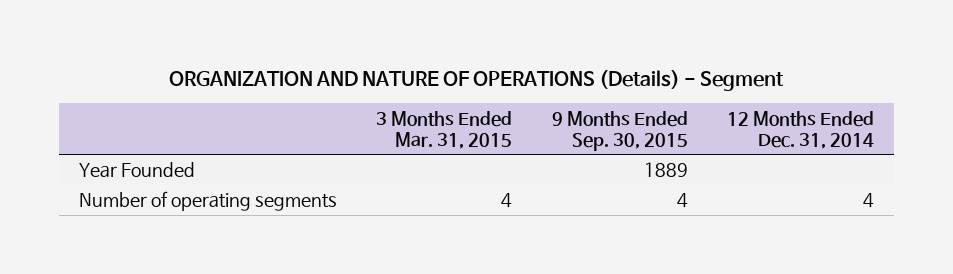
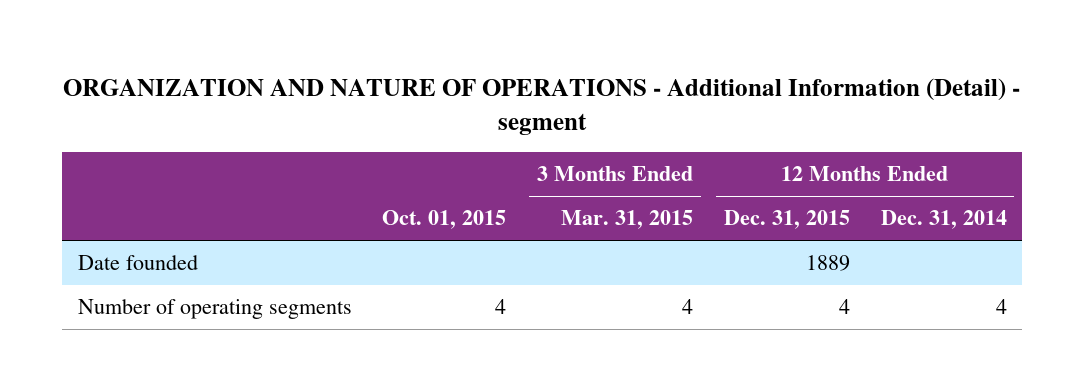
[169,70,785,92] ORGANIZATION AND NATURE OF OPERATIONS (Details) - Segment -> [63,78,1021,136] ORGANIZATION AND NATURE OF OPERATIONS - Additional Information (Detail) - segment
[551,110,688,151] 9 Months Ended Sep. 30, 2015 -> none
none -> [382,210,507,230] Oct. 01, 2015
none -> [723,210,850,230] Dec. 31, 2015
[78,162,195,179] Year Founded -> [77,255,198,271] Date founded

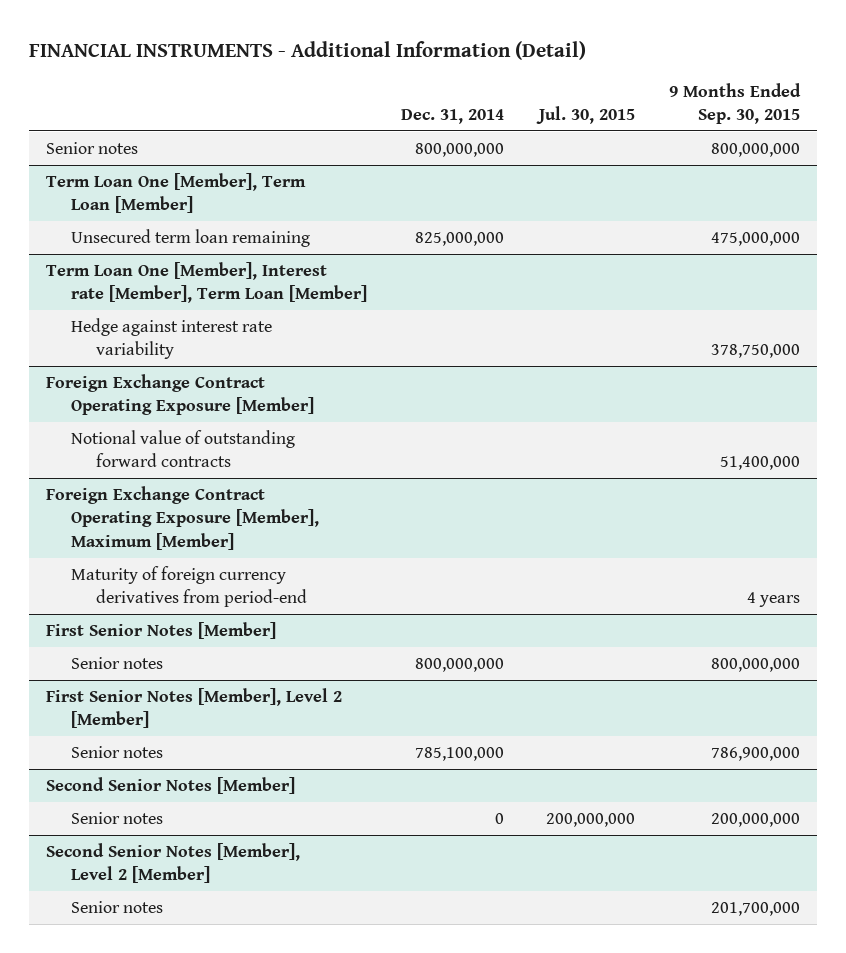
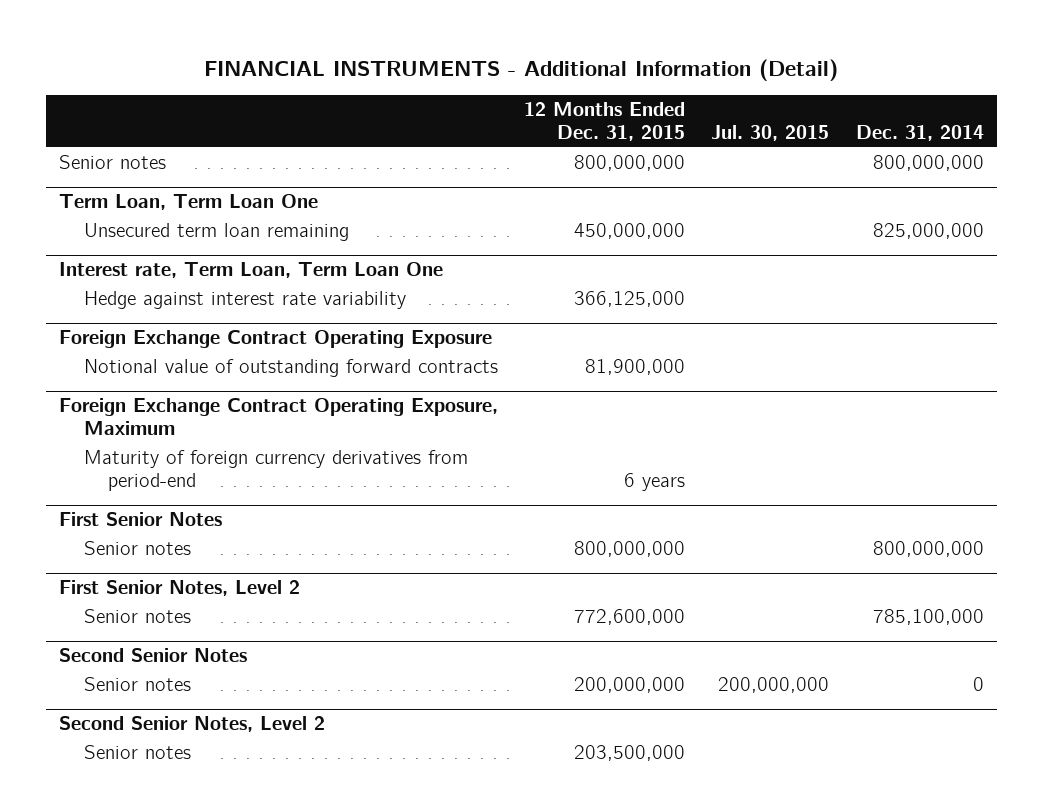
[669,82,802,124] 9 Months Ended Sep. 30, 2015 -> none
none -> [524,102,686,142] 12 Months Ended Dec. 31, 2015
[46,173,307,214] Term Loan One [Member], Term Loan [Member] -> [59,194,319,211] Term Loan, Term Loan One
[46,262,367,304] Term Loan One [Member], Interest rate [Member], Term Loan [Member] -> [59,262,444,279] Interest rate, Term Loan, Term Loan One
[46,374,314,416] Foreign Exchange Contract Operating Exposure [Member] -> [59,330,493,349] Foreign Exchange Contract Operating Exposure
[46,486,319,550] Foreign Exchange Contract Operating Exposure [Member], Maximum [Member] -> [59,398,499,436] Foreign Exchange Contract Operating Exposure, Maximum
[46,622,277,640] First Senior Notes [Member] -> [59,512,223,527] First Senior Notes
[46,688,343,729] First Senior Notes [Member], Level 2 [Member] -> [59,580,301,597] First Senior Notes, Level 2
[46,777,296,795] Second Senior Notes [Member] -> [59,648,248,663] Second Senior Notes
[46,843,301,884] Second Senior Notes [Member], Level 2 [Member] -> [59,716,326,733] Second Senior Notes, Level 2

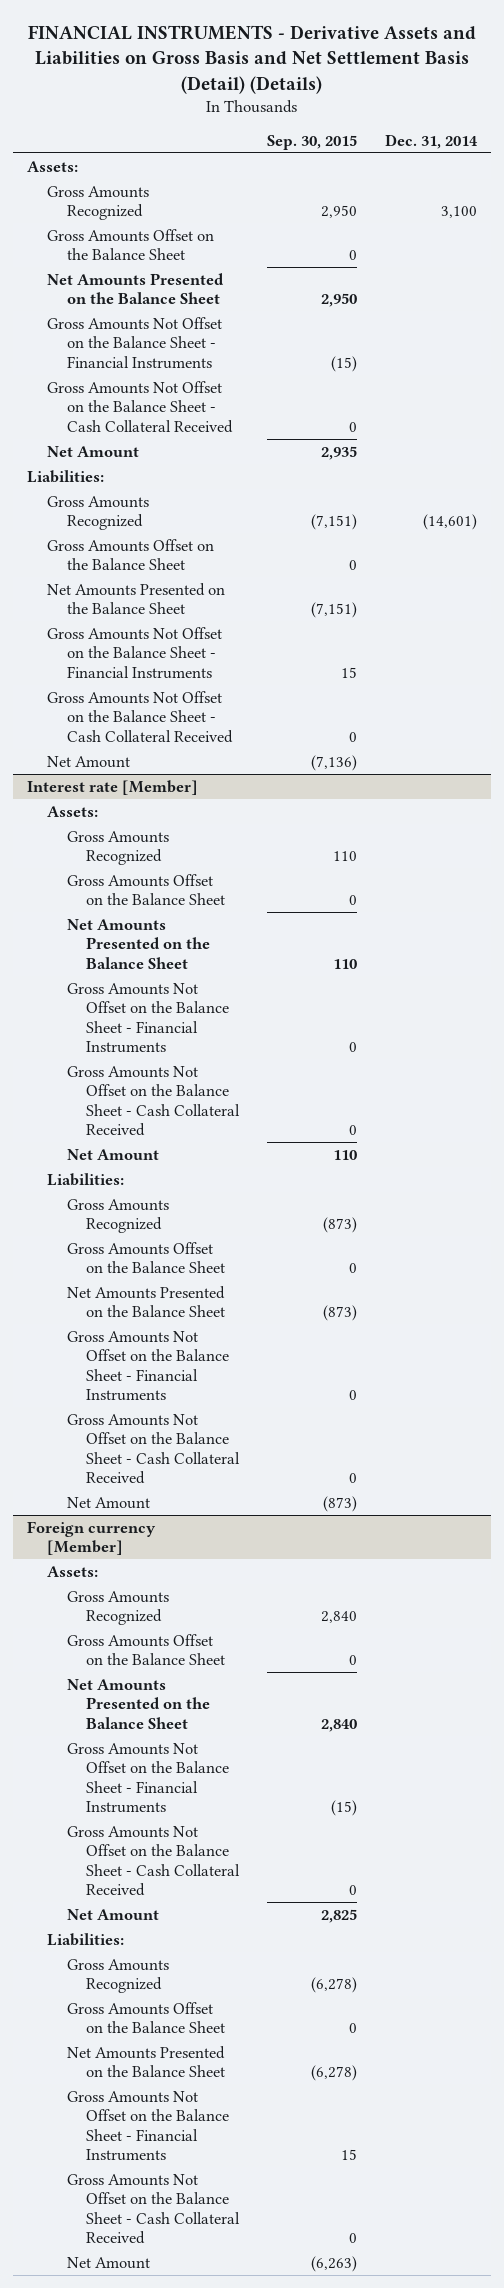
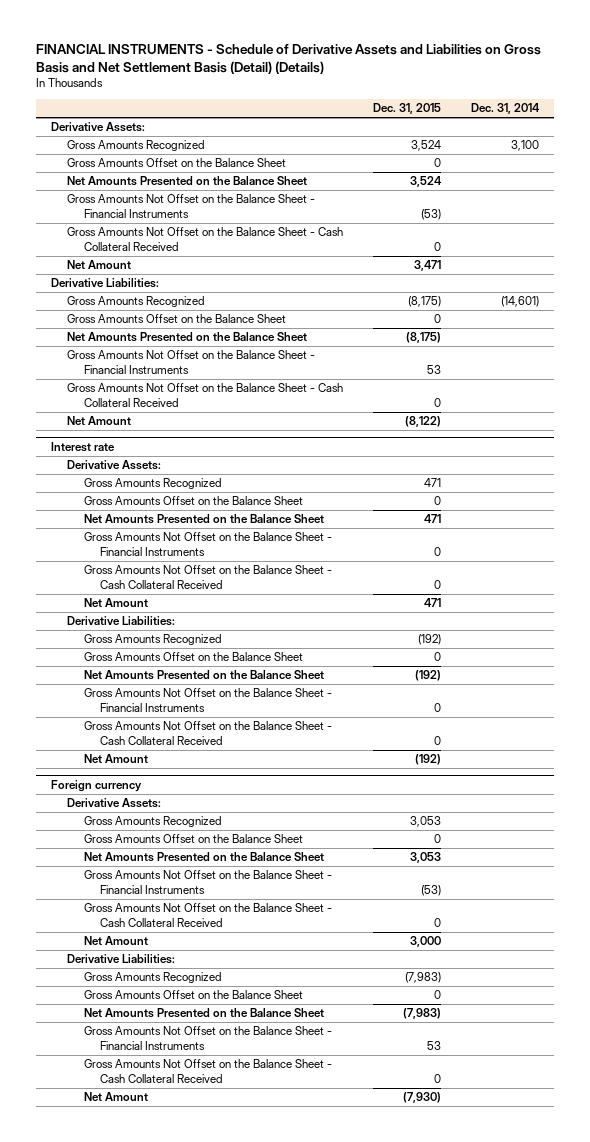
[28,24,477,94] FINANCIAL INSTRUMENTS - Derivative Assets and Liabilities on Gross Basis and Net Settlement Basis (Detail) (Details) -> [35,43,541,74] FINANCIAL INSTRUMENTS - Schedule of Derivative Assets and Liabilities on Gross Basis and Net Settlement Basis (Detail) (Details)
[267,134,358,150] Sep. 30, 2015 -> none
none -> [373,103,442,115] Dec. 31, 2015
[27,160,79,172] Assets: -> [50,122,145,133] Derivative Assets:
[27,469,105,483] Liabilities: -> [50,278,159,289] Derivative Liabilities:
[27,779,199,795] Interest rate [Member] -> [50,441,115,452] Interest rate
[47,805,99,817] Assets: -> [67,460,162,471] Derivative Assets:
[47,1172,125,1186] Liabilities: -> [67,616,176,627] Derivative Liabilities:
[27,1520,157,1556] Foreign currency [Member] -> [50,779,142,792] Foreign currency
[47,1565,99,1577] Assets: -> [67,798,162,809] Derivative Assets:
[47,1932,125,1946] Liabilities: -> [67,954,176,965] Derivative Liabilities:

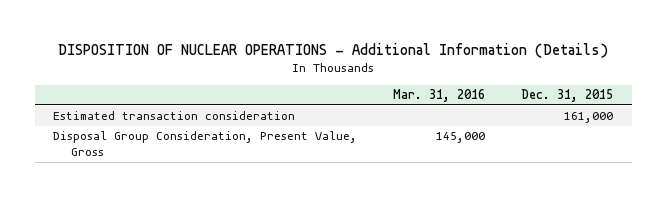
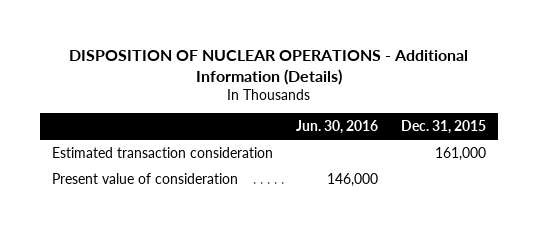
[393,89,486,103] Mar. 31, 2016 -> none
none -> [295,120,378,135] Jun. 30, 2016
[53,131,358,157] Disposal Group Consideration, Present Value, Gross -> [51,172,238,184] Present value of consideration

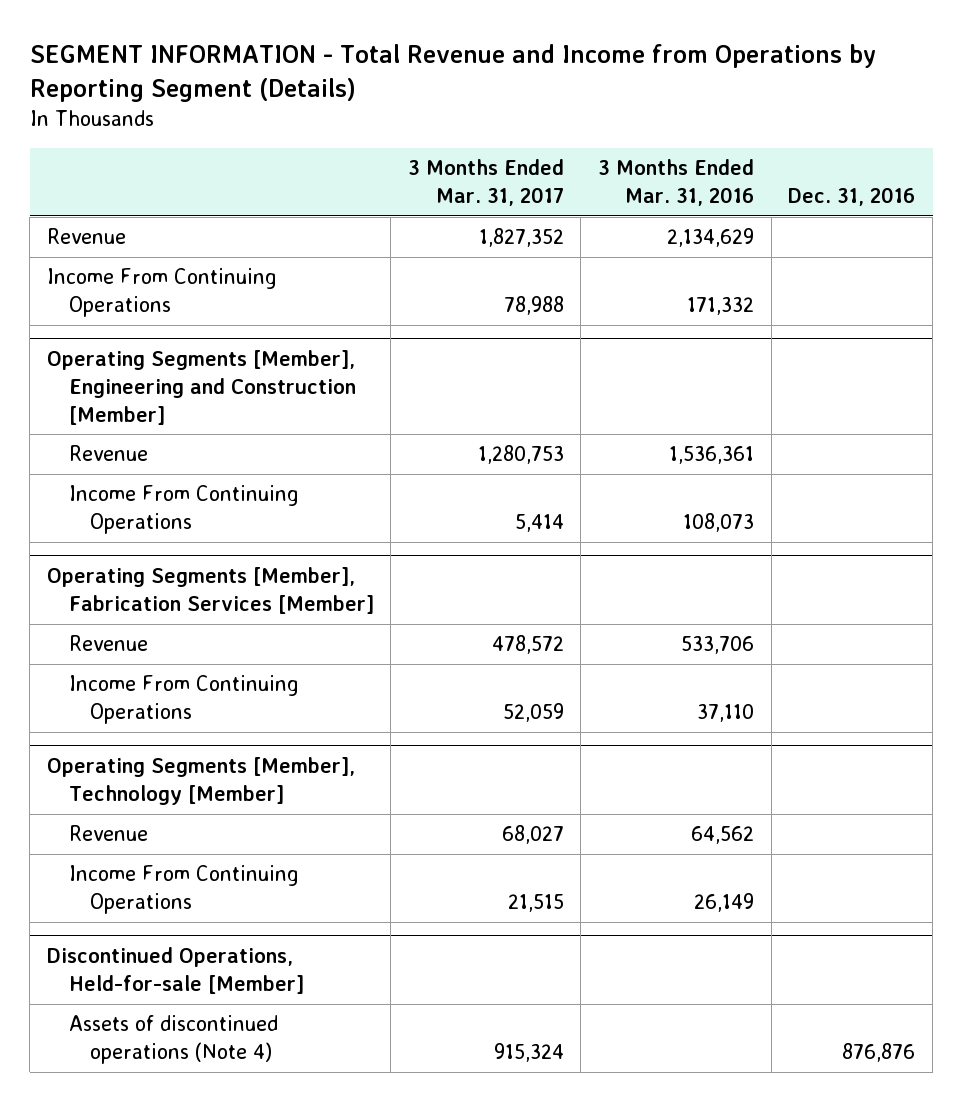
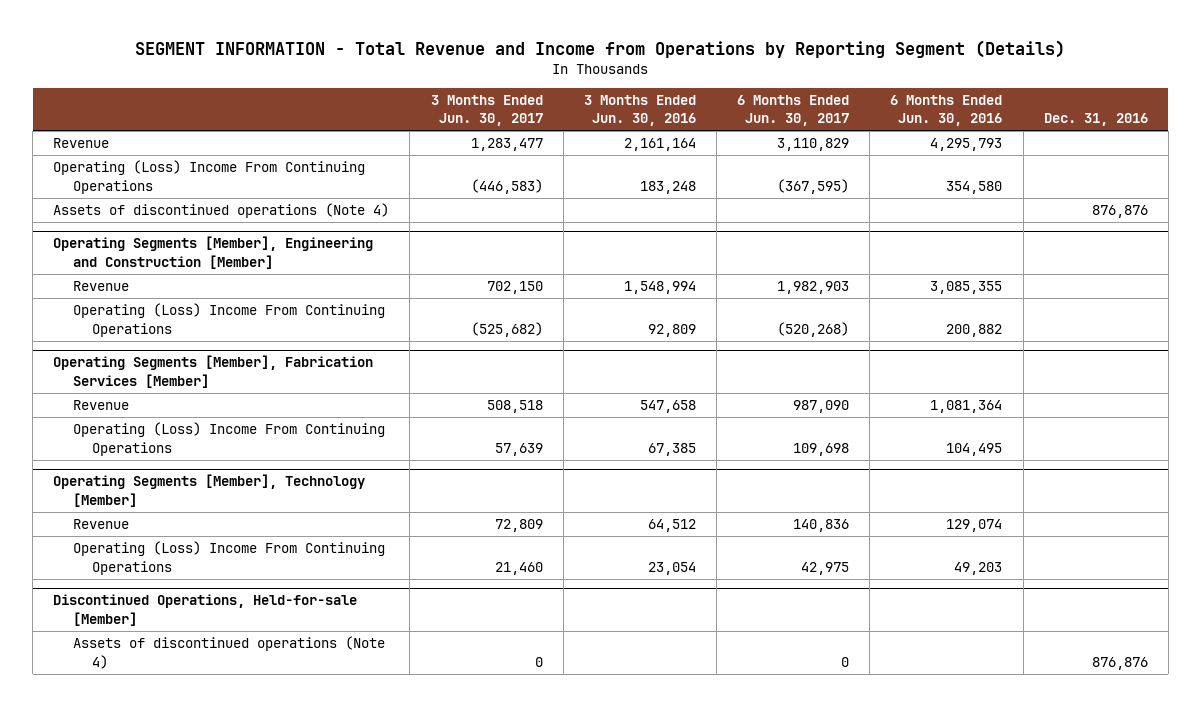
[407,159,564,207] 3 Months Ended Mar. 31, 2017 -> none
[598,159,755,207] 3 Months Ended Mar. 31, 2016 -> none
none -> [430,95,543,127] 3 Months Ended Jun. 30, 2017
none -> [583,95,696,127] 3 Months Ended Jun. 30, 2016
none -> [737,95,850,127] 6 Months Ended Jun. 30, 2017
none -> [890,95,1003,127] 6 Months Ended Jun. 30, 2016
[46,268,277,318] Income From Continuing Operations -> [53,160,366,194] Operating (Loss) Income From Continuing Operations
none -> [53,203,390,219] Assets of discontinued operations (Note 4)
[68,485,299,535] Income From Continuing Operations -> [72,303,385,337] Operating (Loss) Income From Continuing Operations
[68,675,299,725] Income From Continuing Operations -> [72,422,385,456] Operating (Loss) Income From Continuing Operations
[68,865,299,915] Income From Continuing Operations -> [72,541,385,575] Operating (Loss) Income From Continuing Operations

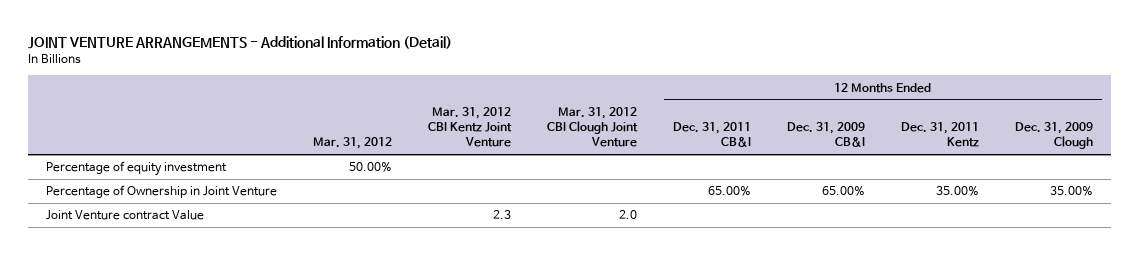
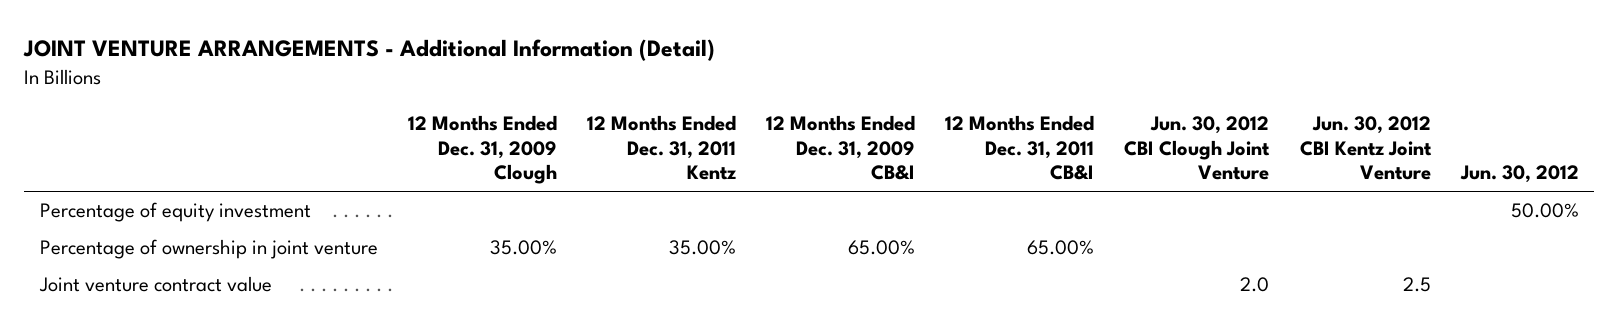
[312,137,392,150] Mar. 31, 2012 -> none
[427,106,512,148] Mar. 31, 2012 CBI Kentz Joint Venture -> none
[546,106,638,148] Mar. 31, 2012 CBI Clough Joint Venture -> none
none -> [1124,116,1271,181] Jun. 30, 2012 CBI Clough Joint Venture
none -> [1299,116,1432,181] Jun. 30, 2012 CBI Kentz Joint Venture
none -> [1459,165,1579,184] Jun. 30, 2012
[45,185,277,199] Percentage of Ownership in Joint Venture -> [39,239,378,260] Percentage of ownership in joint venture
[45,210,204,221] Joint Venture contract Value -> [38,276,272,293] Joint venture contract value

